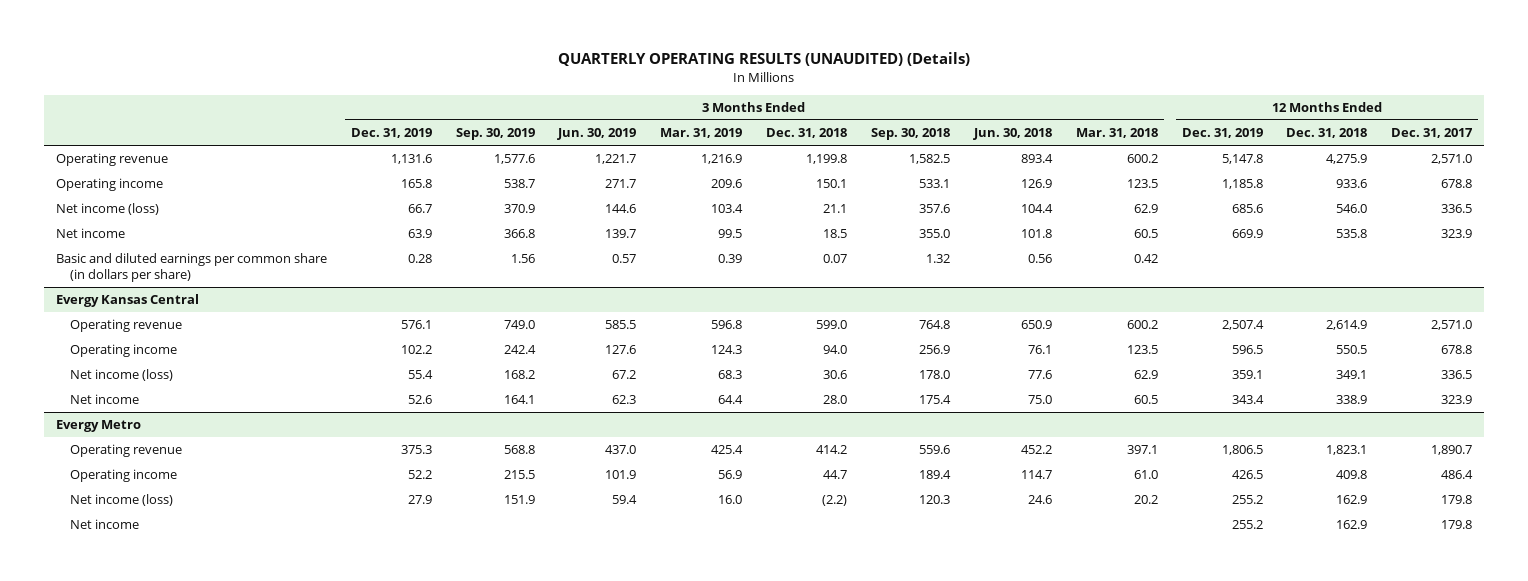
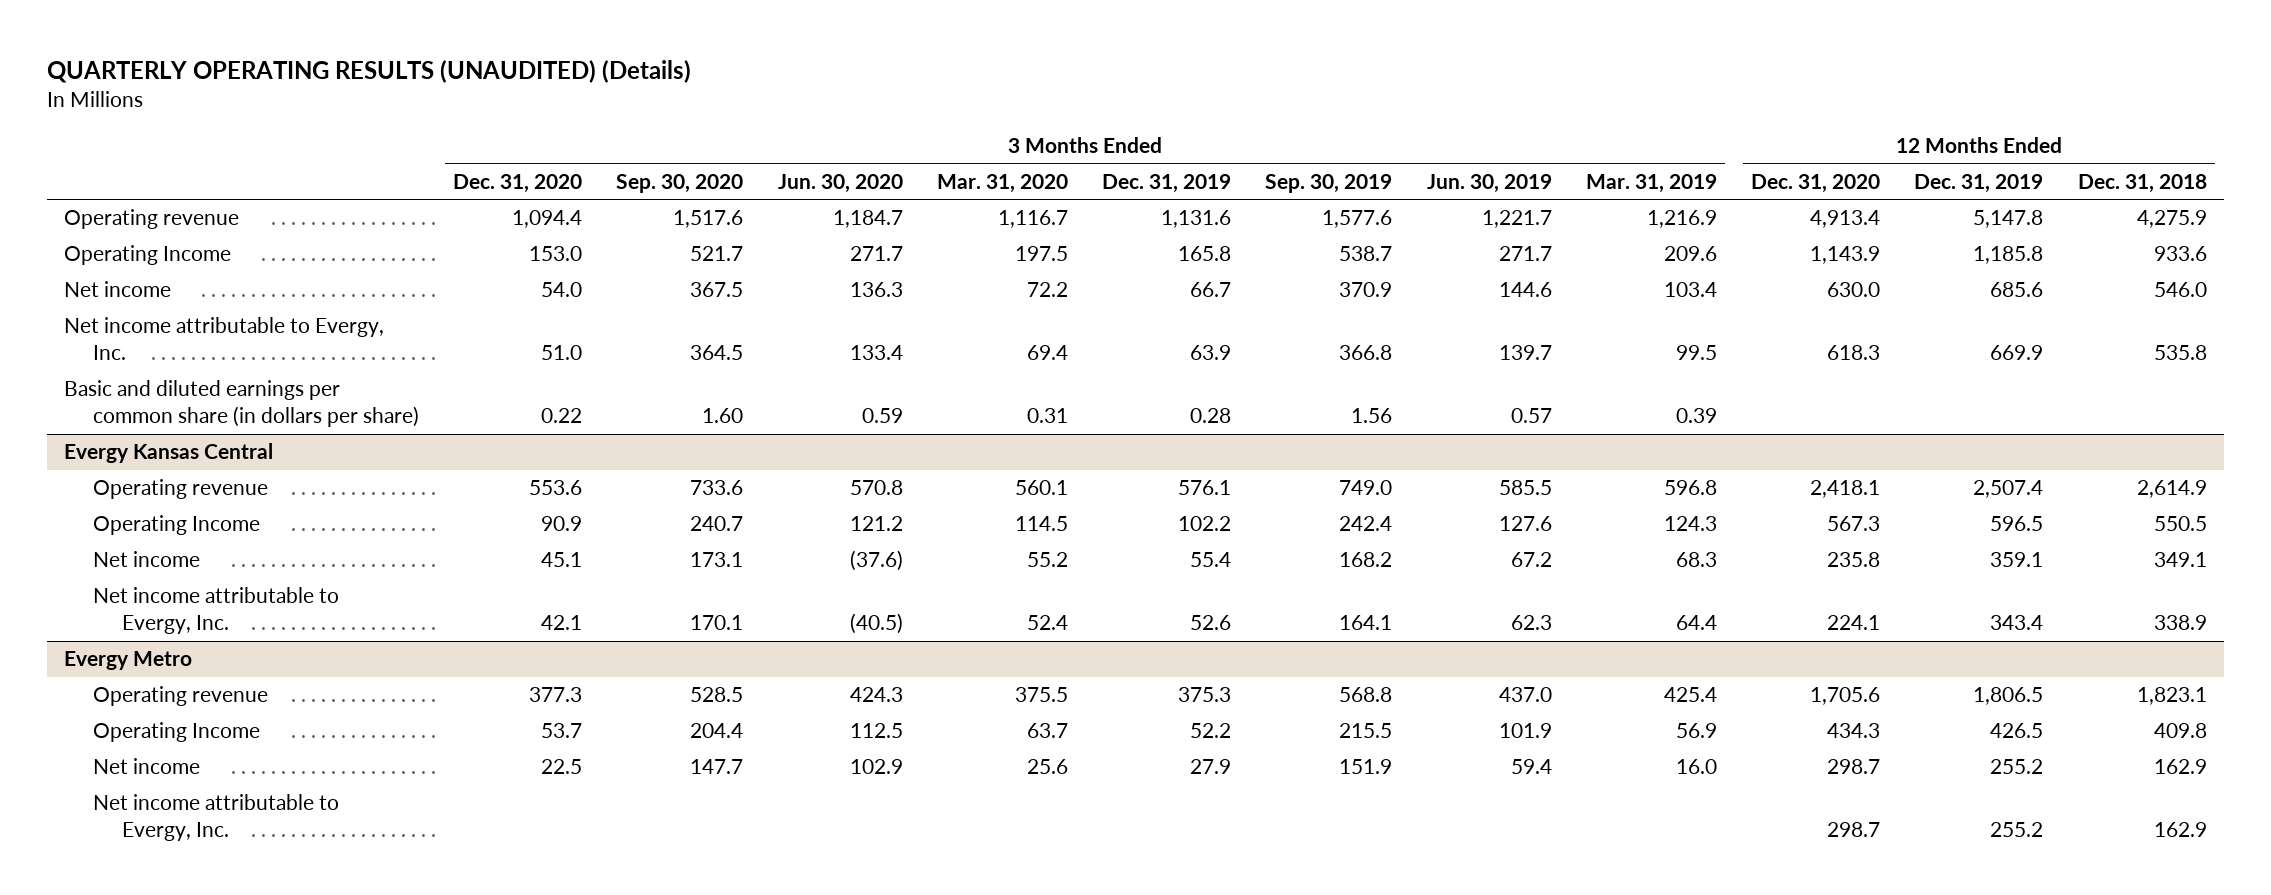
[766,128,848,139] Dec. 31, 2018 -> none
[871,128,951,141] Sep. 30, 2018 -> none
[972,128,1052,141] Jun. 30, 2018 -> none
[1075,128,1158,139] Mar. 31, 2018 -> none
[1391,128,1474,139] Dec. 31, 2017 -> none
none -> [453,173,583,193] Dec. 31, 2020
none -> [616,173,744,193] Sep. 30, 2020
none -> [777,173,903,193] Jun. 30, 2020
none -> [936,173,1068,193] Mar. 31, 2020
none -> [1751,173,1881,193] Dec. 31, 2020
[55,178,163,192] Operating income -> [64,245,232,266] Operating Income
[55,203,159,216] Net income (loss) -> [64,281,172,298] Net income
[55,228,125,239] Net income -> [64,317,385,360] Net income attributable to Evergy, Inc.
[69,344,177,358] Operating income -> [92,515,260,536] Operating Income
[69,369,173,382] Net income (loss) -> [92,551,200,568] Net income
[69,394,139,405] Net income -> [92,587,339,634] Net income attributable to Evergy, Inc.
[69,469,177,483] Operating income -> [92,722,260,743] Operating Income
[69,494,173,507] Net income (loss) -> [92,758,200,775] Net income
[69,519,139,530] Net income -> [92,794,339,841] Net income attributable to Evergy, Inc.

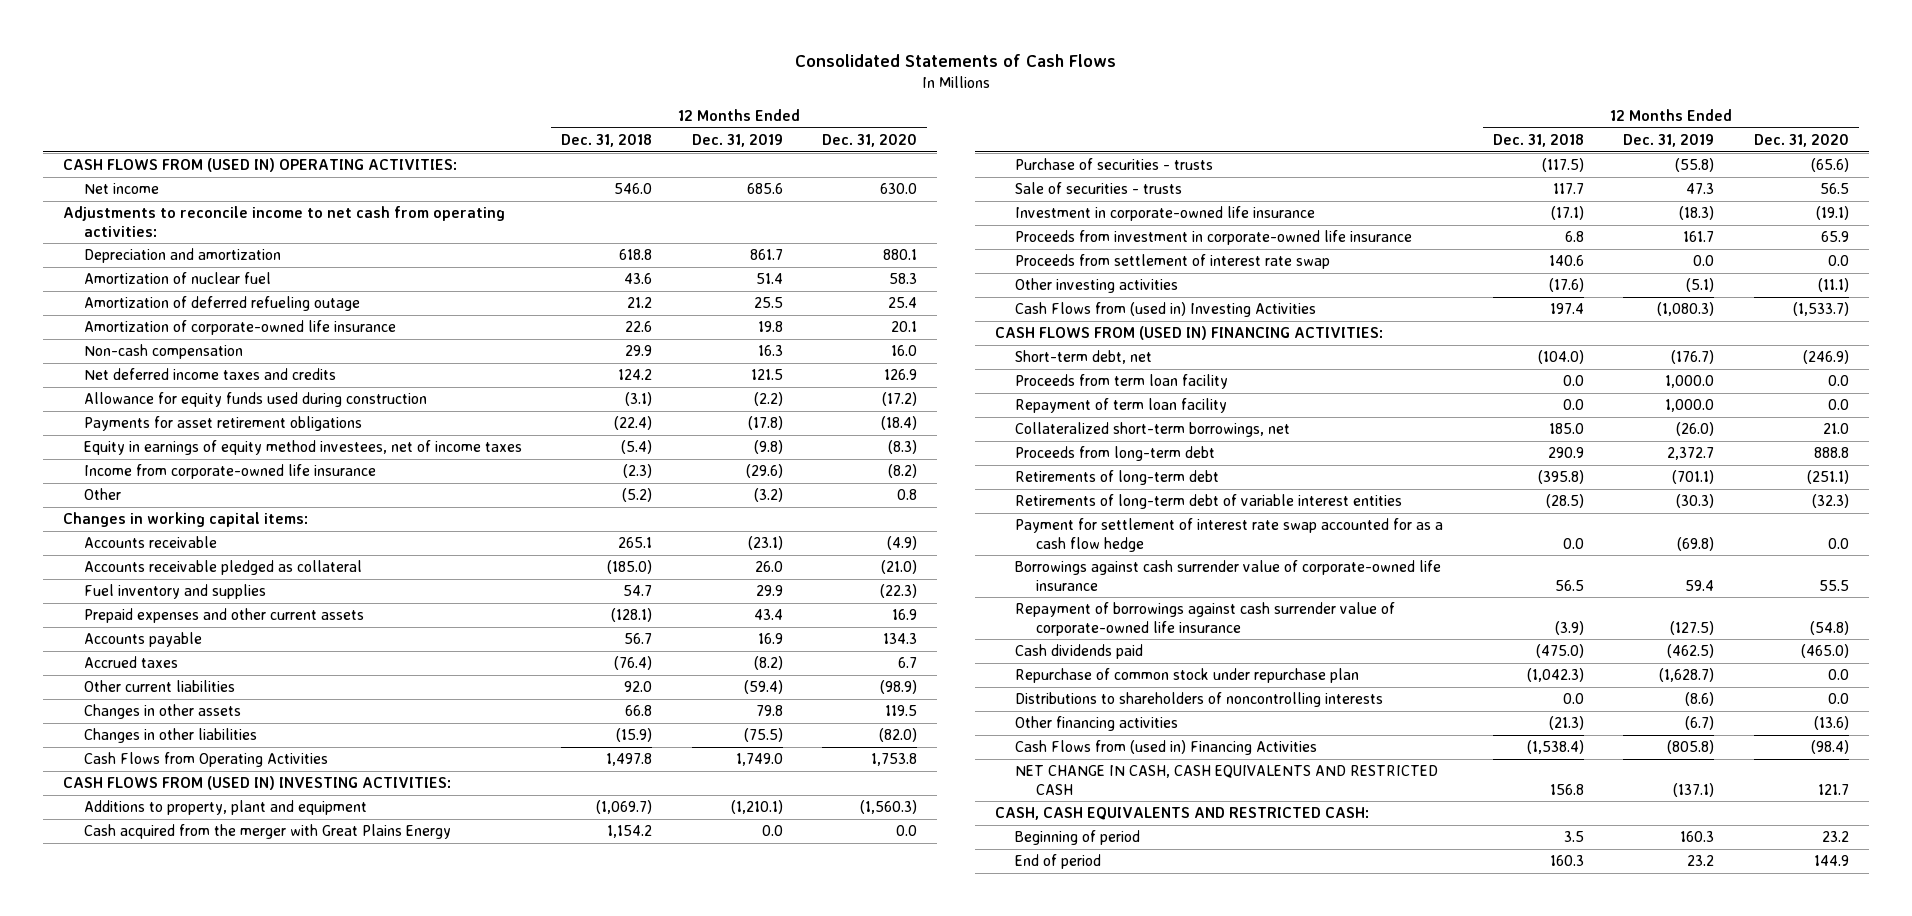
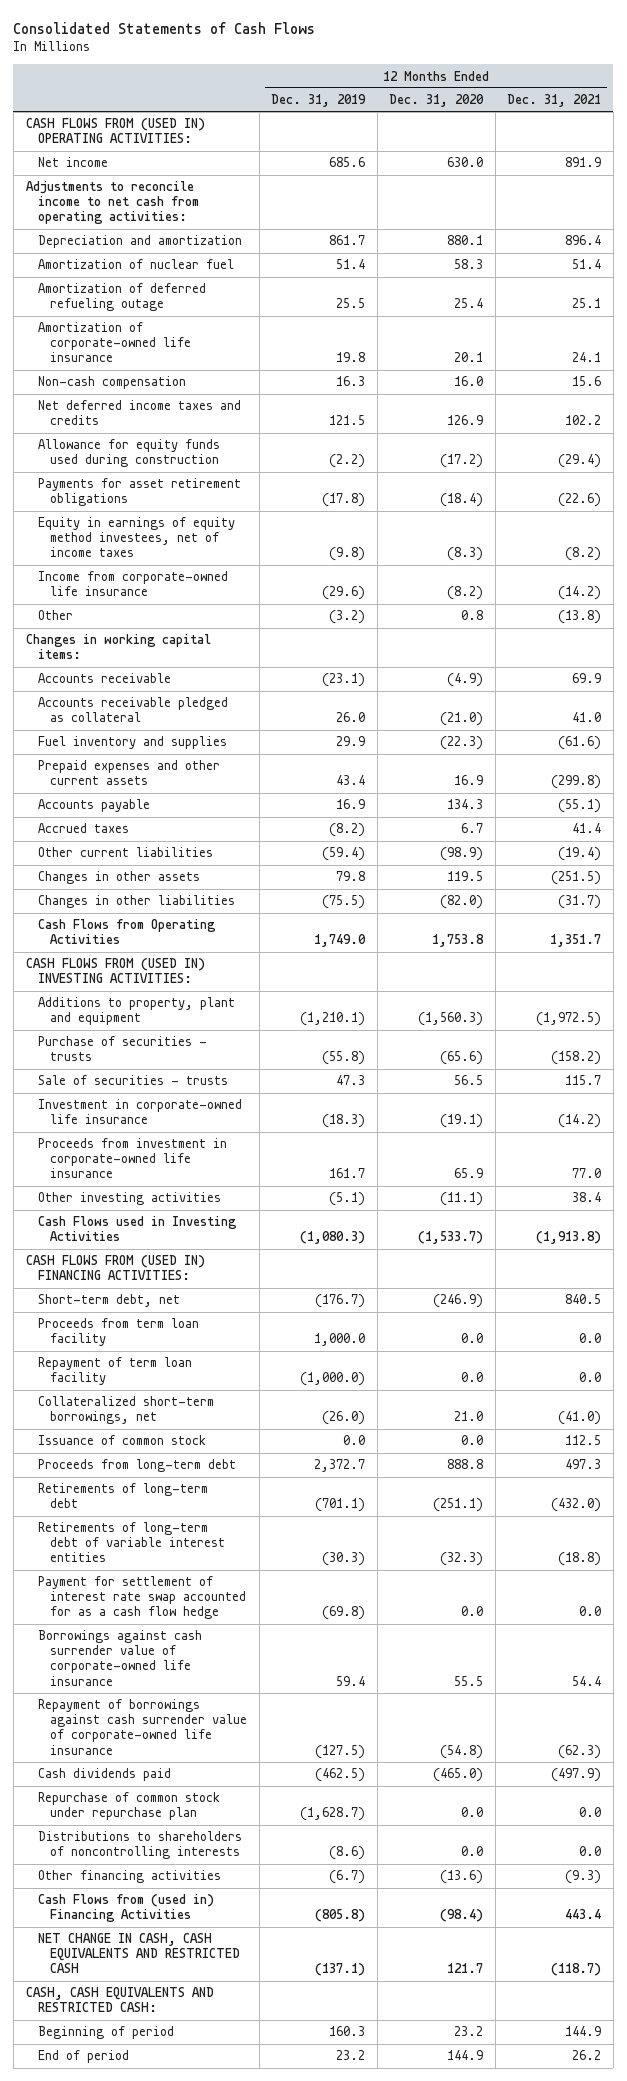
[561,133,653,147] Dec. 31, 2018 -> none
none -> [507,94,602,108] Dec. 31, 2021
[83,824,451,840] Cash acquired from the merger with Great Plains Energy -> none
[1015,254,1331,270] Proceeds from settlement of interest rate swap -> none
[1015,302,1317,318] Cash Flows from (used in) Investing Activities -> [37,1216,237,1242] Cash Flows used in Investing Activities
[1665,399,1715,413] 1,000.0 -> [300,1372,366,1387] (1,000.0)
none -> [37,1435,206,1446] Issuance of common stock

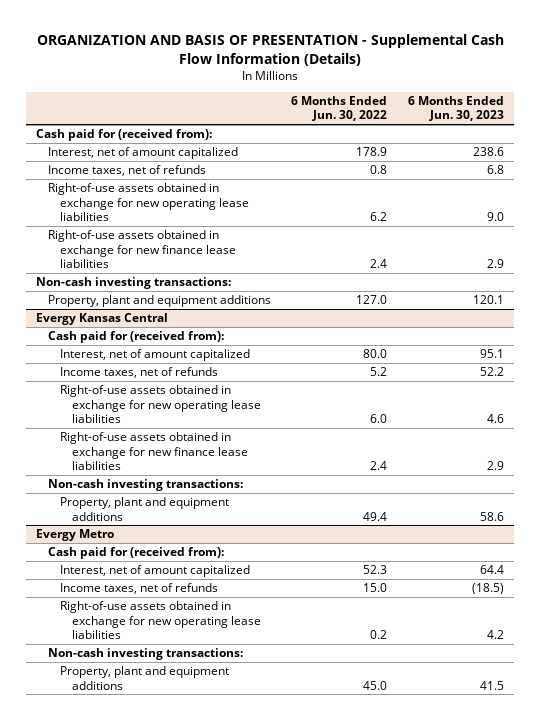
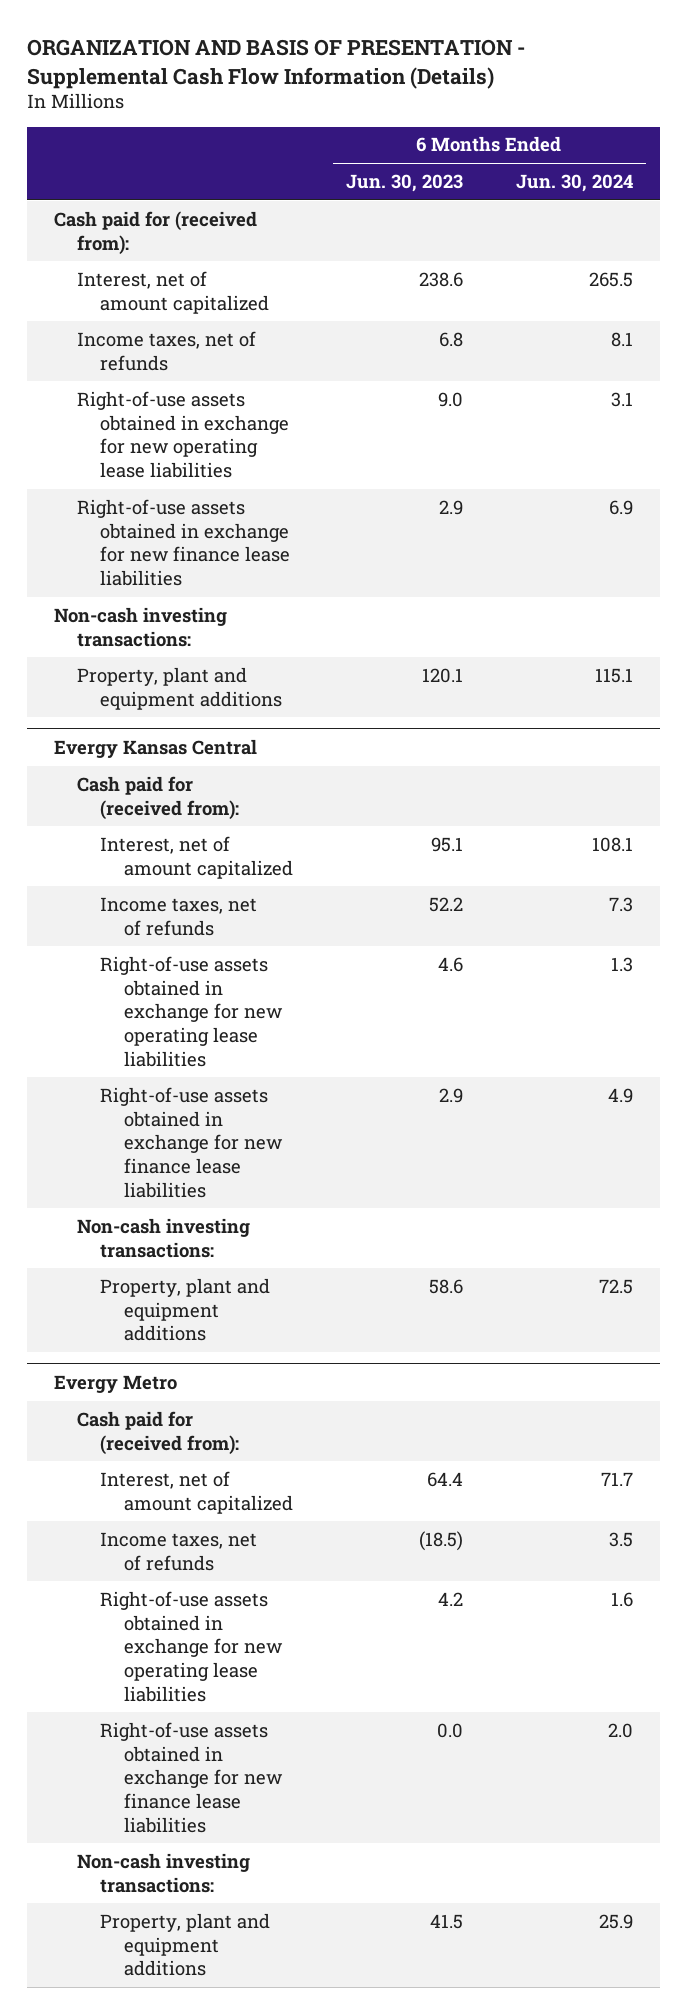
[291,96,388,122] 6 Months Ended Jun. 30, 2022 -> none
none -> [516,174,634,193] Jun. 30, 2024
none -> [100,1721,283,1833] Right-of-use assets obtained in exchange for new finance lease liabilities

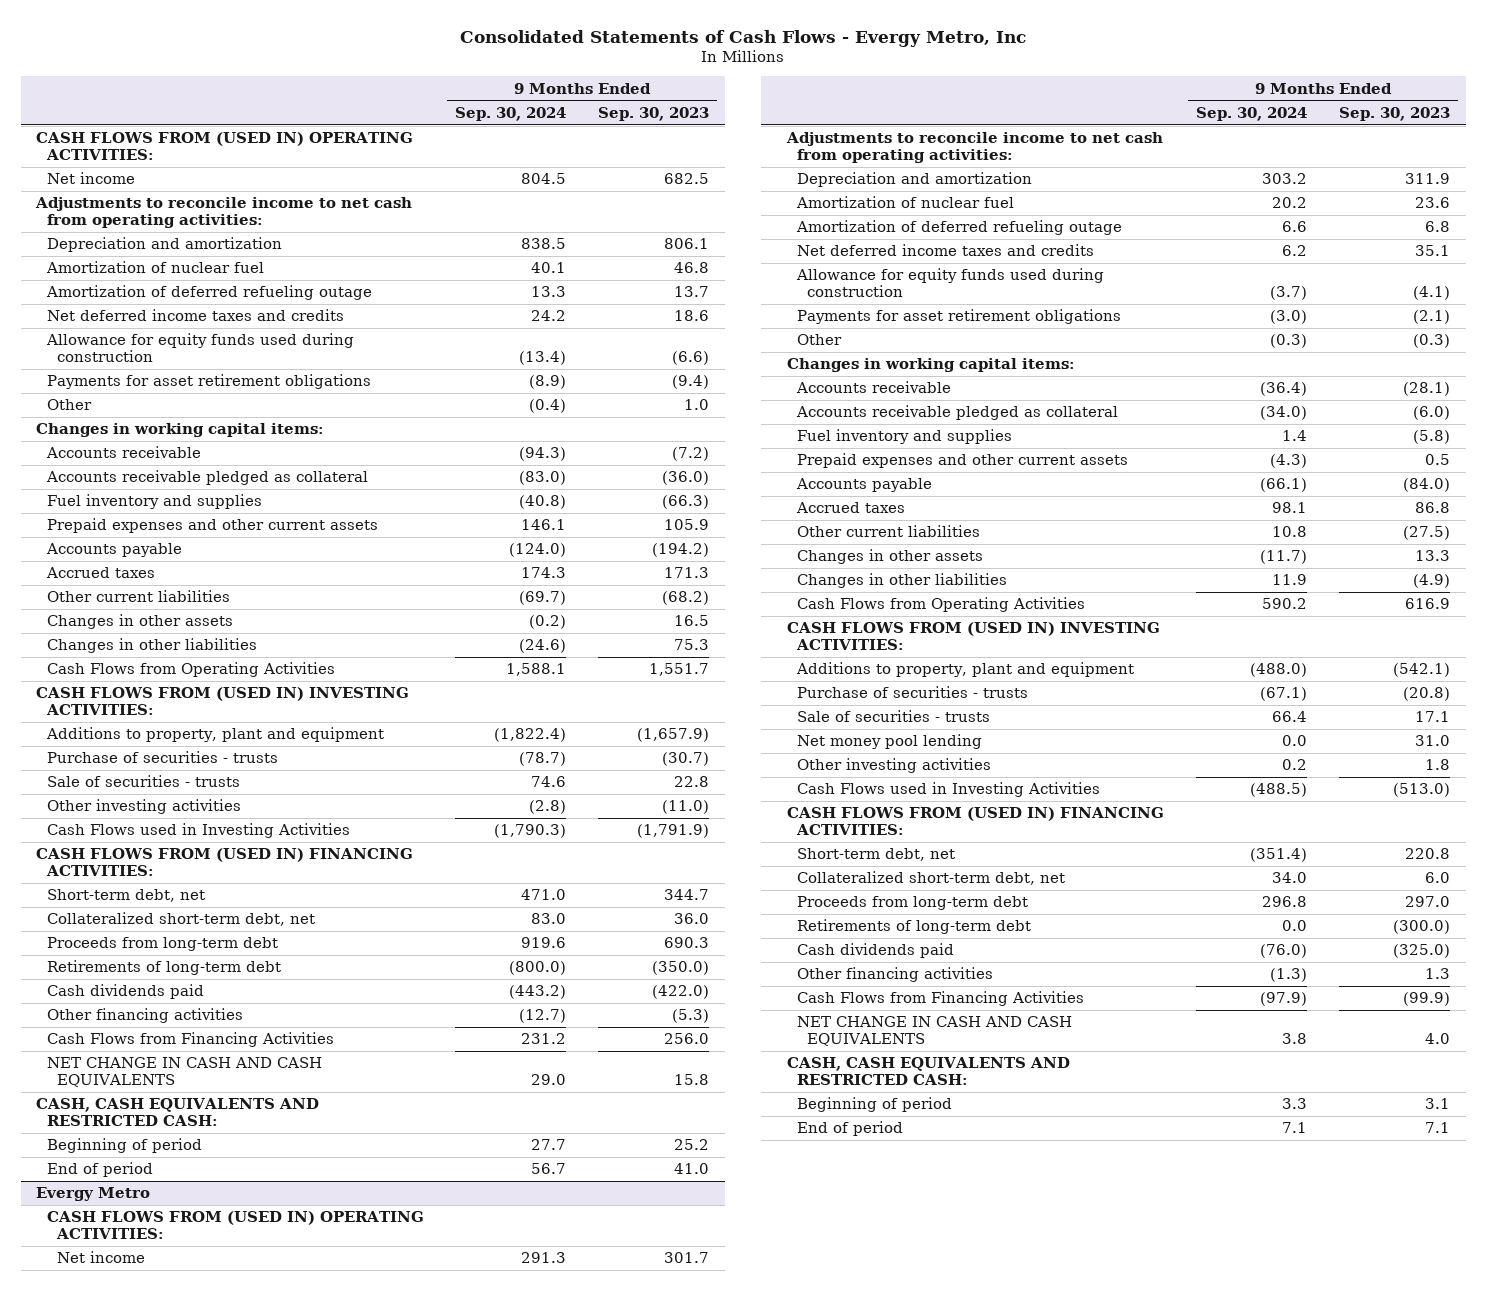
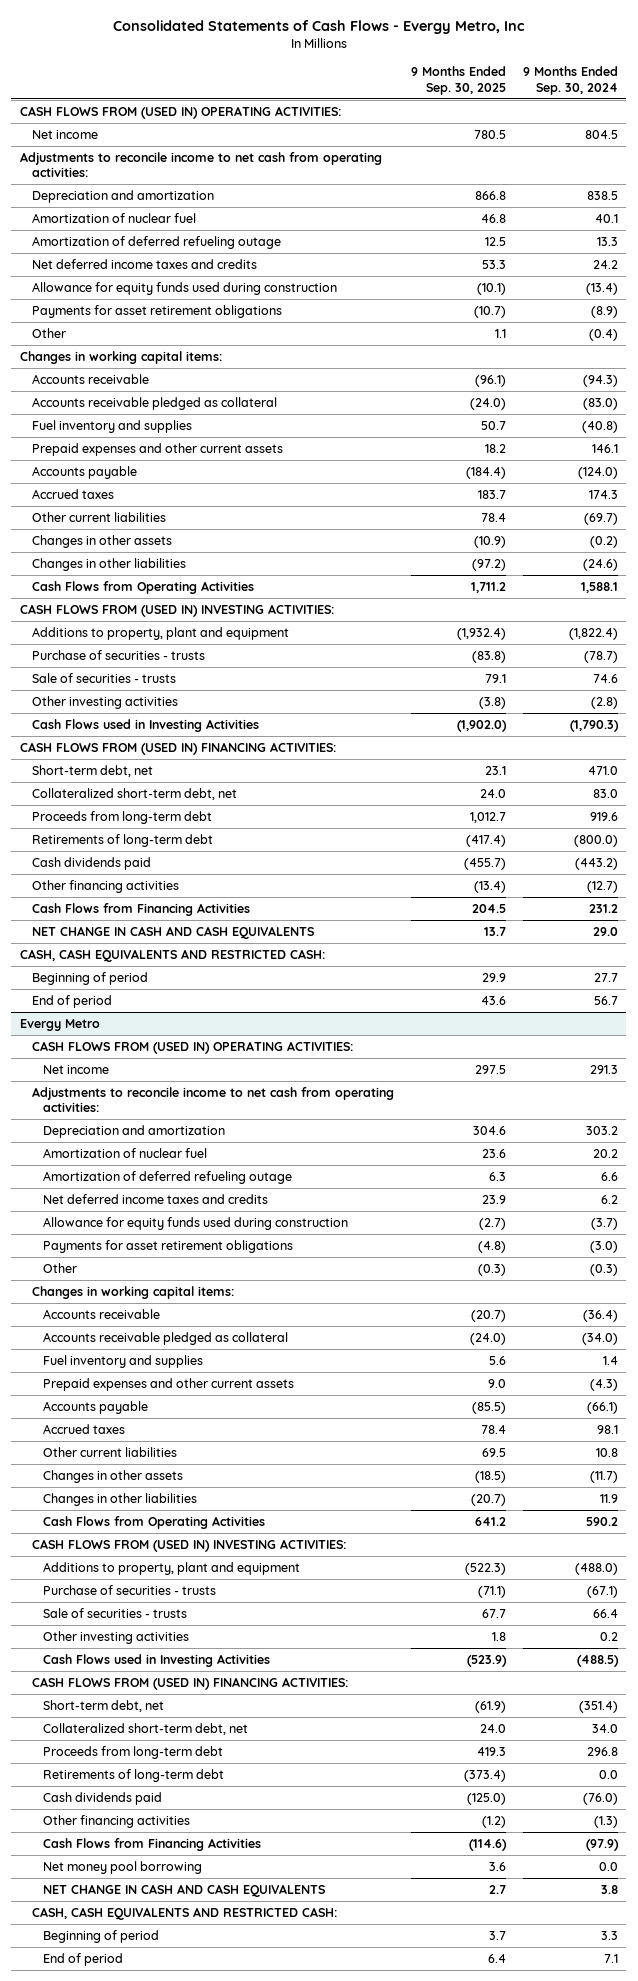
[598,106,710,121] Sep. 30, 2023 -> none
none -> [410,66,506,95] 9 Months Ended Sep. 30, 2025
[796,734,982,750] Net money pool lending -> none
none -> [43,1860,203,1874] Net money pool borrowing

